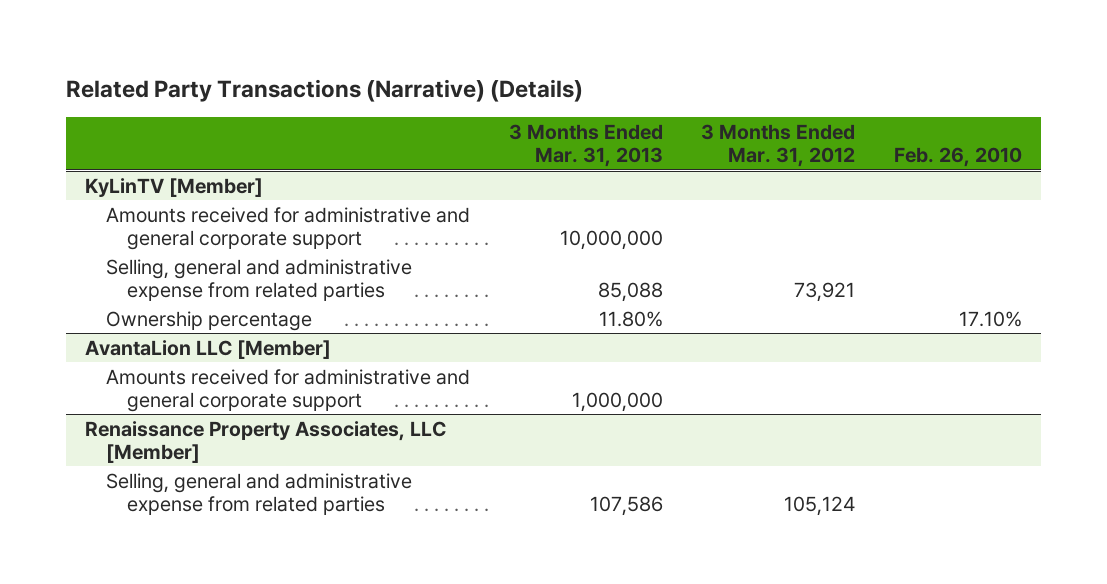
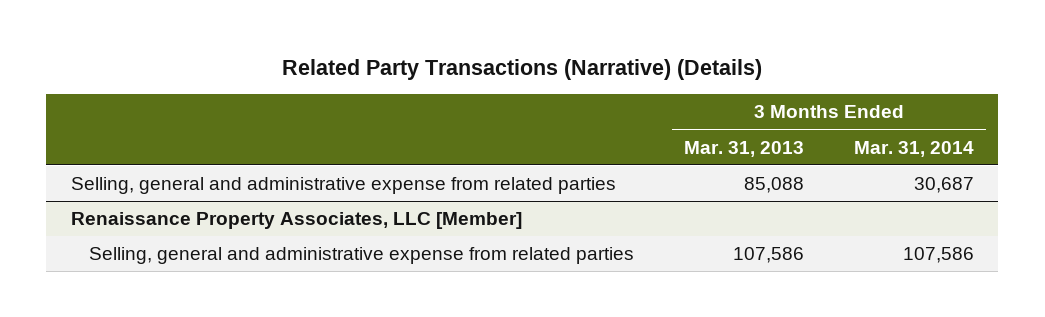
[701,123,856,168] 3 Months Ended Mar. 31, 2012 -> none
[894,147,1023,168] Feb. 26, 2010 -> none
none -> [853,140,974,157] Mar. 31, 2014
[85,177,264,197] KyLinTV [Member] -> none
[105,206,470,251] Amounts received for administrative and general corporate support -> none
[105,310,312,331] Ownership percentage -> none
[85,339,332,359] AvantaLion LLC [Member] -> none
[105,368,470,413] Amounts received for administrative and general corporate support -> none

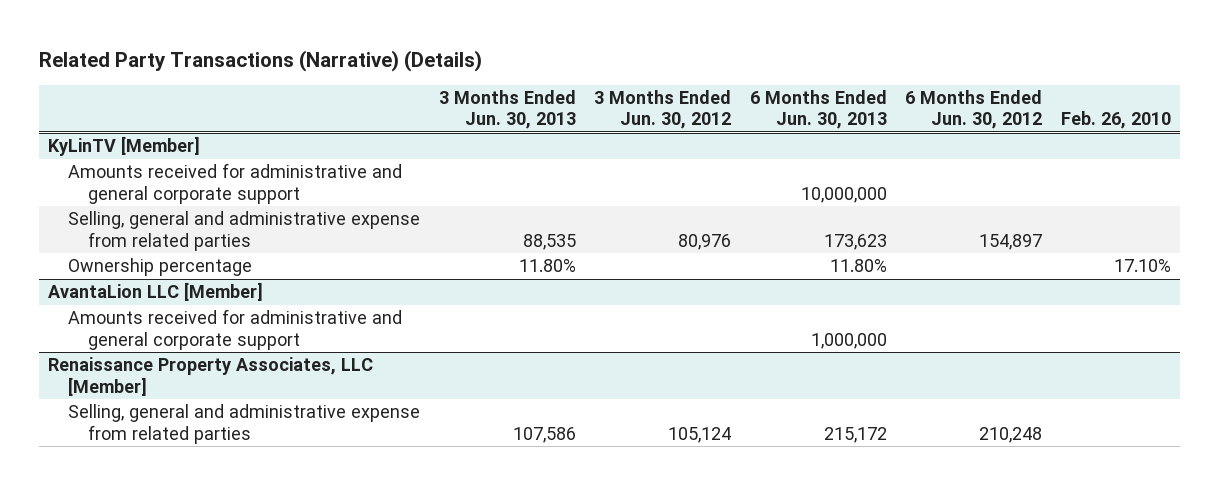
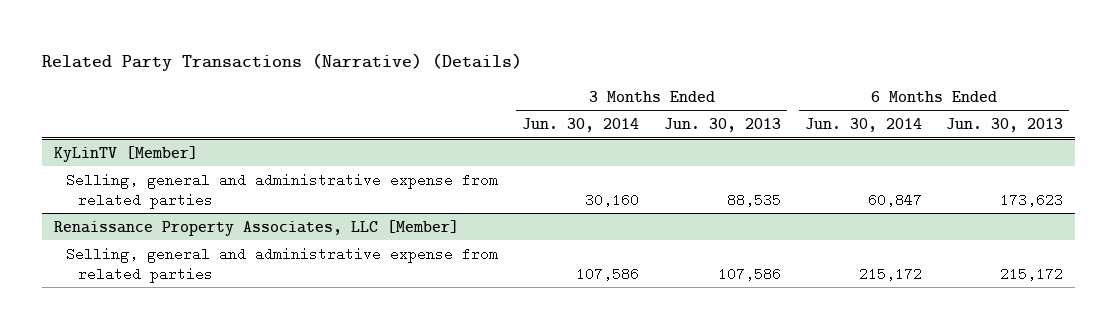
[594,89,732,130] 3 Months Ended Jun. 30, 2012 -> none
[905,89,1043,130] 6 Months Ended Jun. 30, 2012 -> none
[1061,111,1172,130] Feb. 26, 2010 -> none
none -> [522,118,640,133] Jun. 30, 2014
none -> [804,118,922,133] Jun. 30, 2014
[68,163,403,204] Amounts received for administrative and general corporate support -> none
[68,258,253,277] Ownership percentage -> none
[48,282,264,302] AvantaLion LLC [Member] -> none
[68,309,403,350] Amounts received for administrative and general corporate support -> none

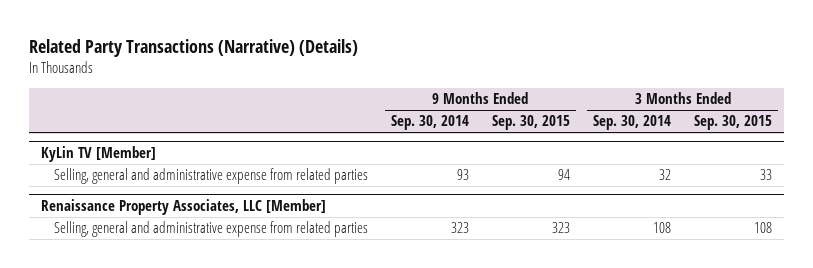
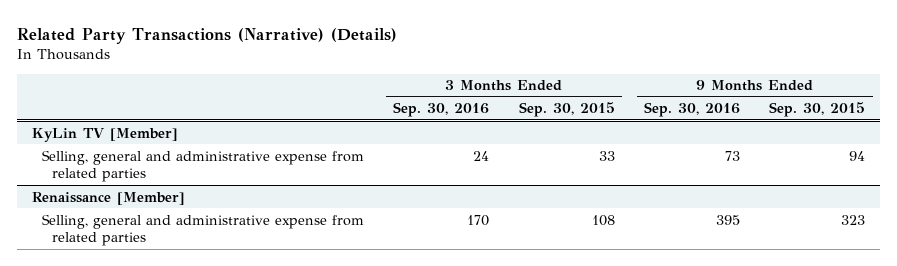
[390,115,469,131] Sep. 30, 2014 -> none
[593,115,672,131] Sep. 30, 2014 -> none
none -> [393,102,490,118] Sep. 30, 2016
none -> [643,102,740,118] Sep. 30, 2016
[40,199,326,216] Renaissance Property Associates, LLC [Member] -> [31,191,185,205] Renaissance [Member]

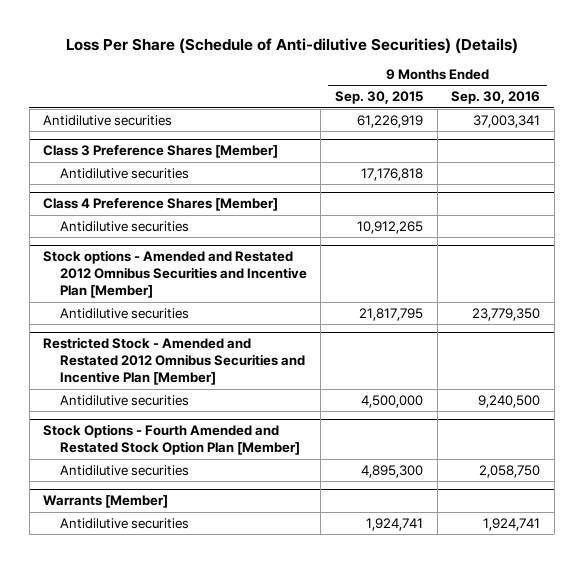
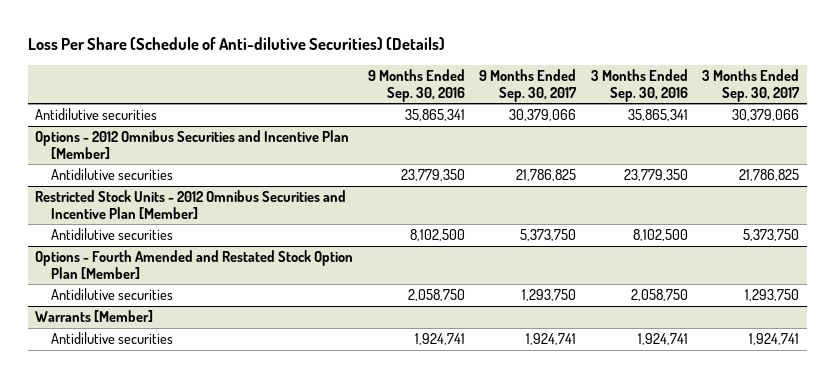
[334,91,423,105] Sep. 30, 2015 -> none
none -> [479,69,578,102] 9 Months Ended Sep. 30, 2017
none -> [590,69,688,102] 3 Months Ended Sep. 30, 2016
none -> [702,69,801,102] 3 Months Ended Sep. 30, 2017
[43,145,279,159] Class 3 Preference Shares [Member] -> none
[59,167,189,179] Antidilutive securities -> none
[43,198,279,212] Class 4 Preference Shares [Member] -> none
[59,220,189,232] Antidilutive securities -> none
[473,114,541,128] 37,003,341 -> [404,109,465,122] 35,865,341
[43,250,307,299] Stock options - Amended and Restated 2012 Omnibus Securities and Incentive Plan [Member] -> [35,130,350,159] Options - 2012 Omnibus Securities and Incentive Plan [Member]
[43,337,305,386] Restricted Stock - Amended and Restated 2012 Omnibus Securities and Incentive Plan [Member] -> [35,190,347,219] Restricted Stock Units - 2012 Omnibus Securities and Incentive Plan [Member]
[478,394,541,408] 9,240,500 -> [409,229,465,242] 8,102,500
[43,424,300,456] Stock Options - Fourth Amended and Restated Stock Option Plan [Member] -> [35,250,354,279] Options - Fourth Amended and Restated Stock Option Plan [Member]

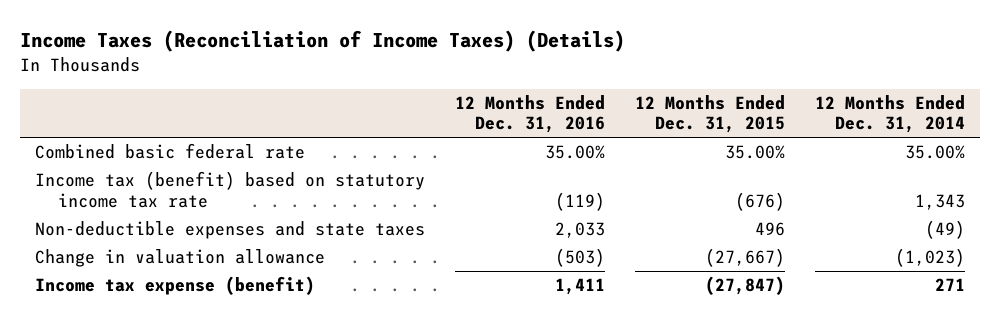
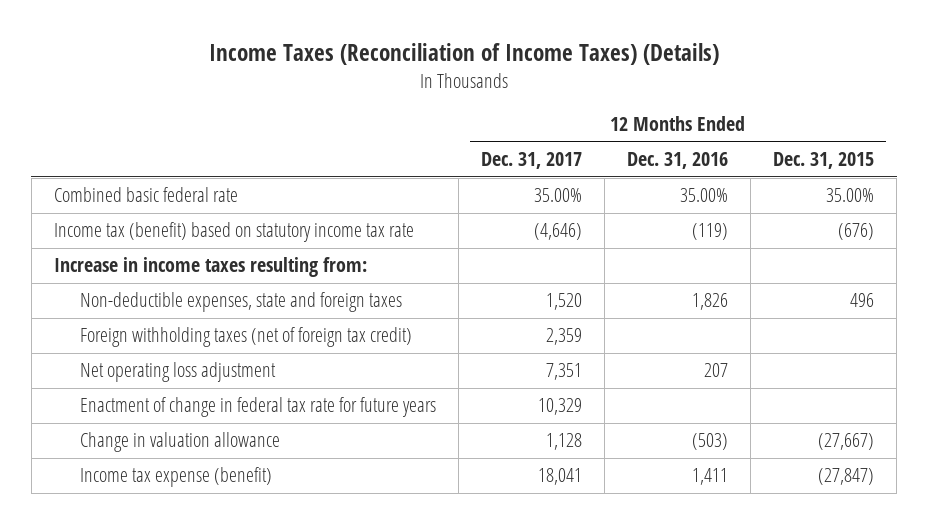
[815,94,966,134] 12 Months Ended Dec. 31, 2014 -> none
none -> [481,152,583,170] Dec. 31, 2017
none -> [53,257,367,278] Increase in income taxes resulting from:
[35,221,426,240] Non-deductible expenses and state taxes -> [80,292,403,313] Non-deductible expenses, state and foreign taxes
[555,222,606,239] 2,033 -> [692,293,729,311] 1,826
none -> [80,327,413,348] Foreign withholding taxes (net of foreign tax credit)
none -> [80,362,277,383] Net operating loss adjustment
none -> [80,397,437,418] Enactment of change in federal tax rate for future years

